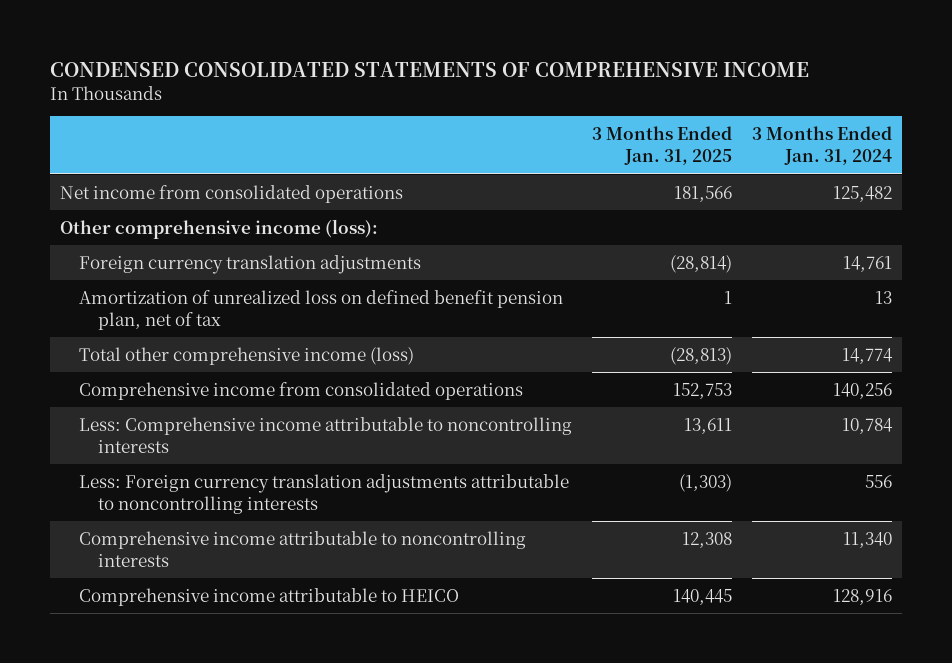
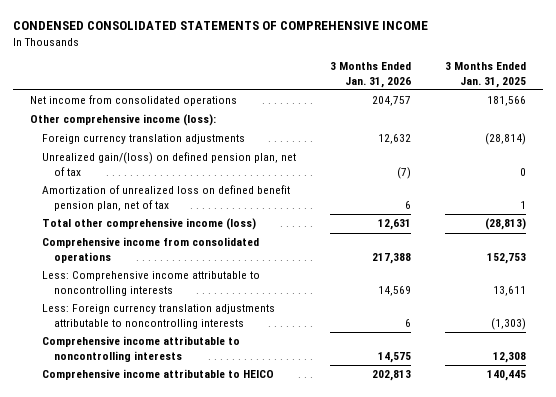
[752,126,893,166] 3 Months Ended Jan. 31, 2024 -> none
none -> [330,62,412,88] 3 Months Ended Jan. 31, 2026
none -> [41,152,296,176] Unrealized gain/(loss) on defined pension plan, net of tax

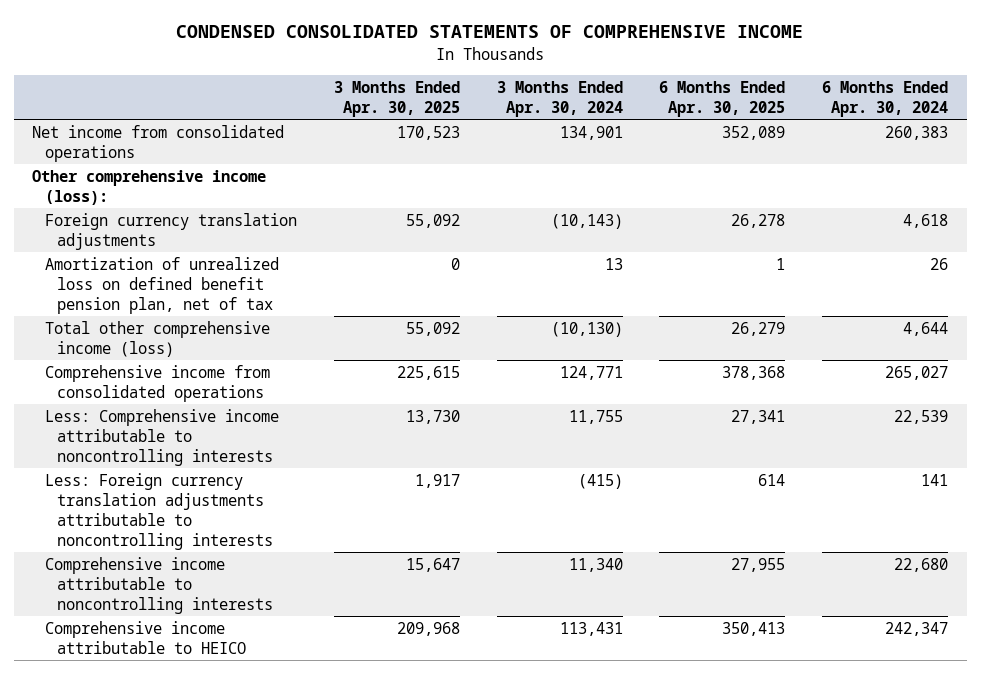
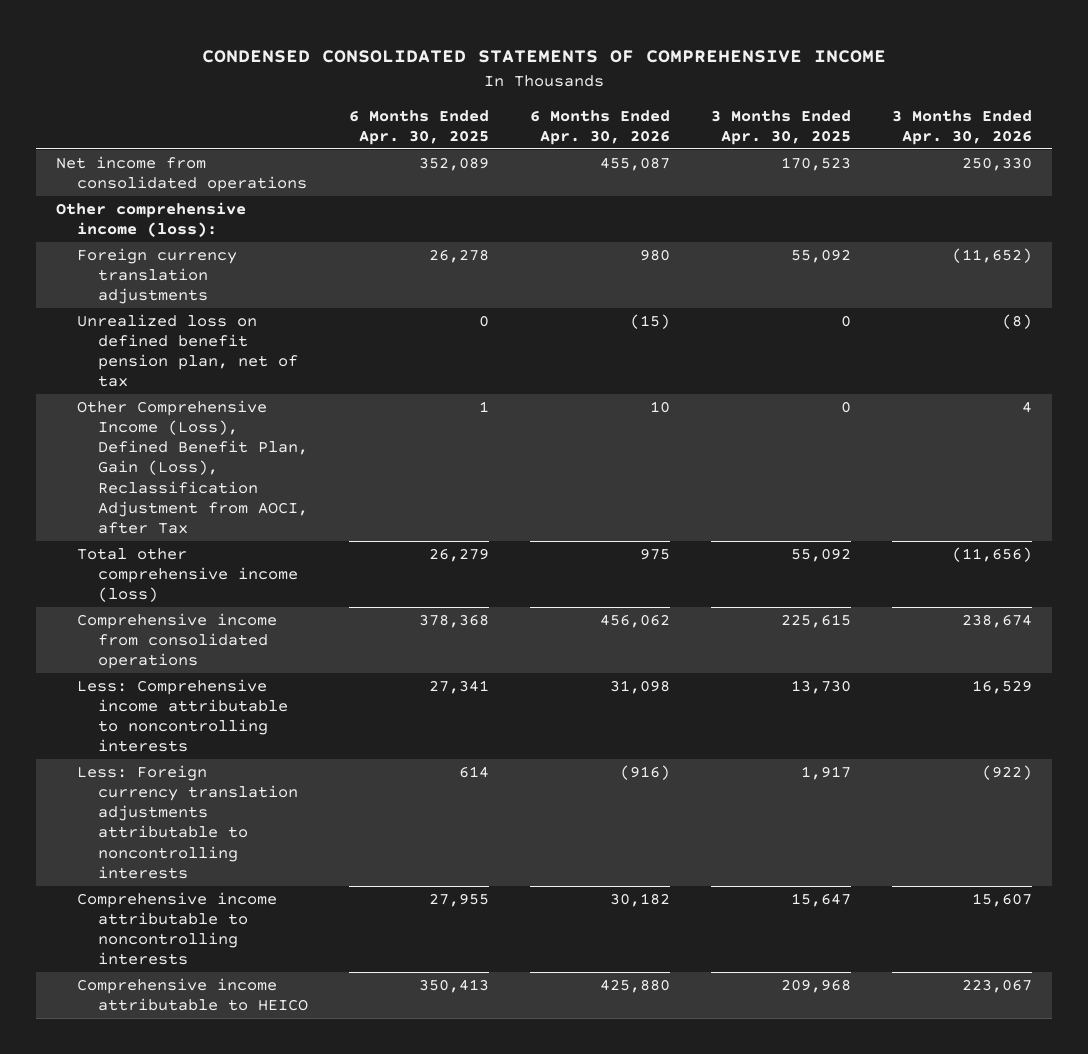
[496,80,623,117] 3 Months Ended Apr. 30, 2024 -> none
[822,80,949,117] 6 Months Ended Apr. 30, 2024 -> none
none -> [530,109,671,145] 6 Months Ended Apr. 30, 2026
none -> [891,109,1032,145] 3 Months Ended Apr. 30, 2026
[44,256,279,314] Amortization of unrealized loss on defined benefit pension plan, net of tax -> [77,314,299,388] Unrealized loss on defined benefit pension plan, net of tax
[776,257,786,270] 1 -> [479,315,490,328] 0
none -> [77,400,309,534] Other Comprehensive Income (Loss), Defined Benefit Plan, Gain (Loss), Reclassification Adjustment from AOCI, after Tax

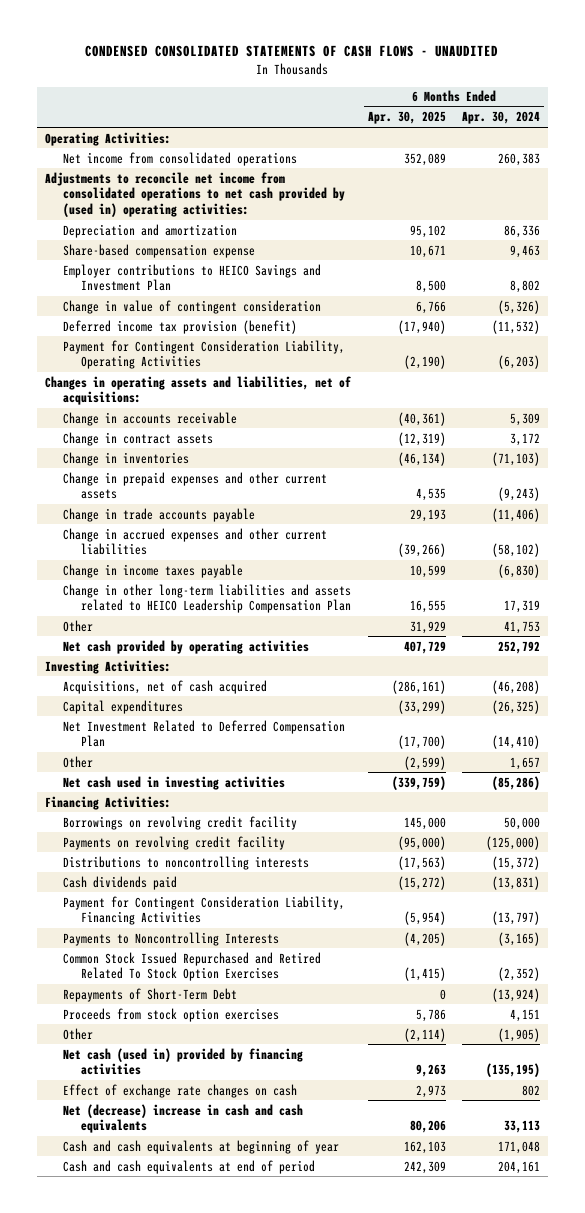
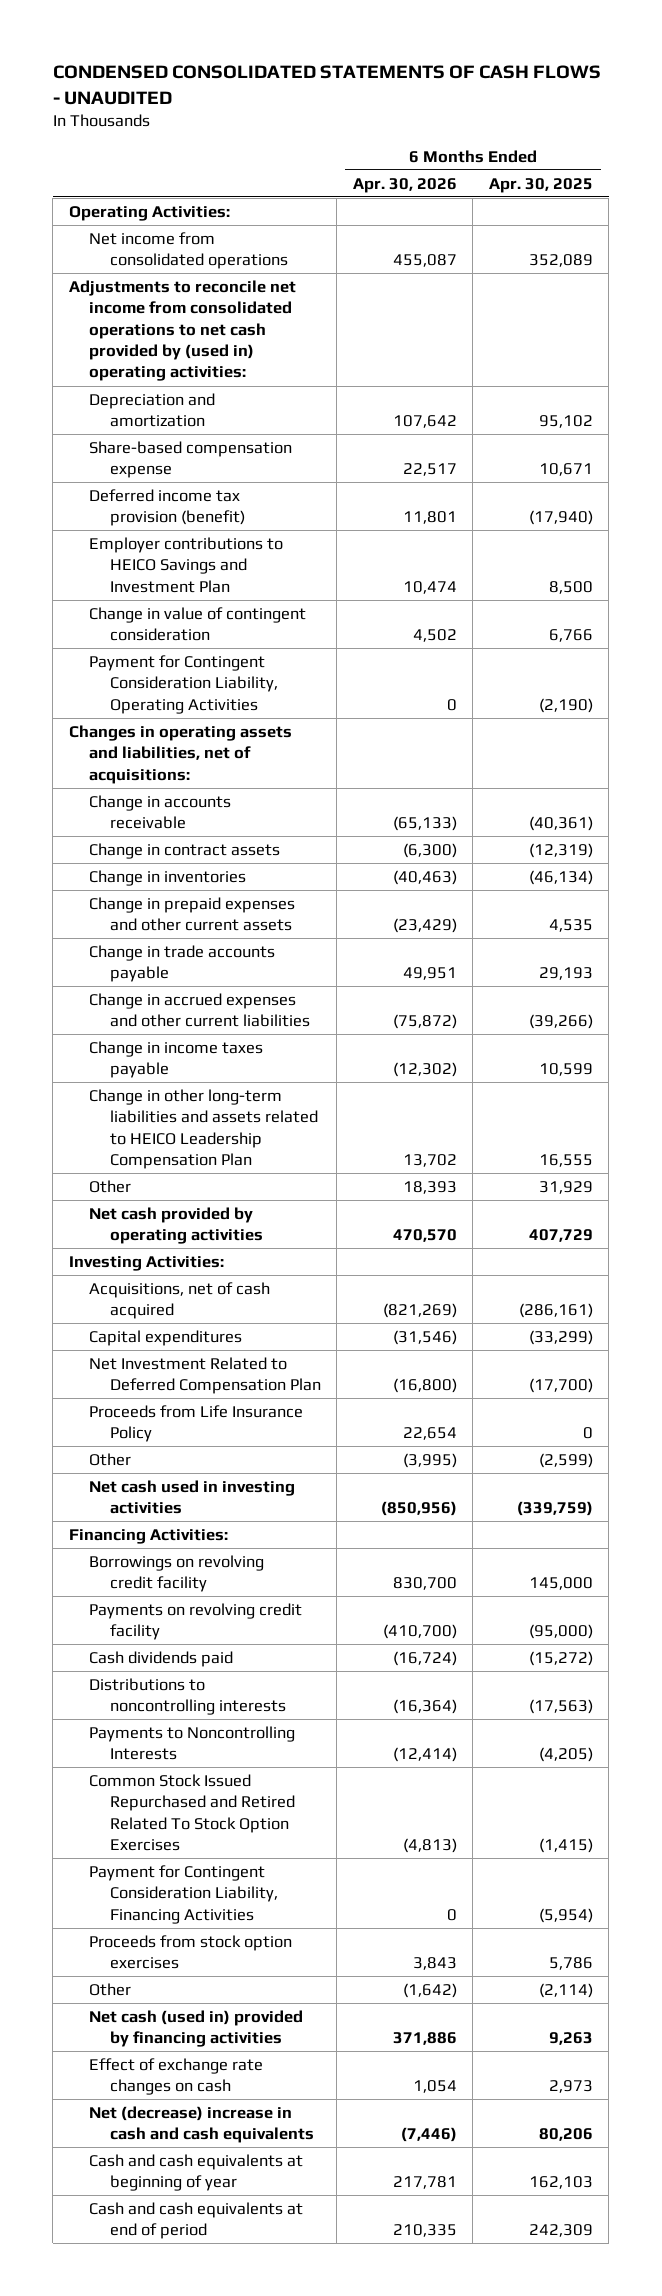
[462,111,541,125] Apr. 30, 2024 -> none
none -> [352,177,457,193] Apr. 30, 2026
[63,319,298,334] Deferred income tax provision (benefit) -> [89,488,245,527] Deferred income tax provision (benefit)
none -> [89,1404,304,1443] Proceeds from Life Insurance Policy
[63,855,310,870] Distributions to noncontrolling interests -> [89,1677,286,1716] Distributions to noncontrolling interests
[63,987,238,1002] Repayments of Short-Term Debt -> none
[63,895,346,926] Payment for Contingent Consideration Liability, Financing Activities -> [89,1864,278,1924] Payment for Contingent Consideration Liability, Financing Activities

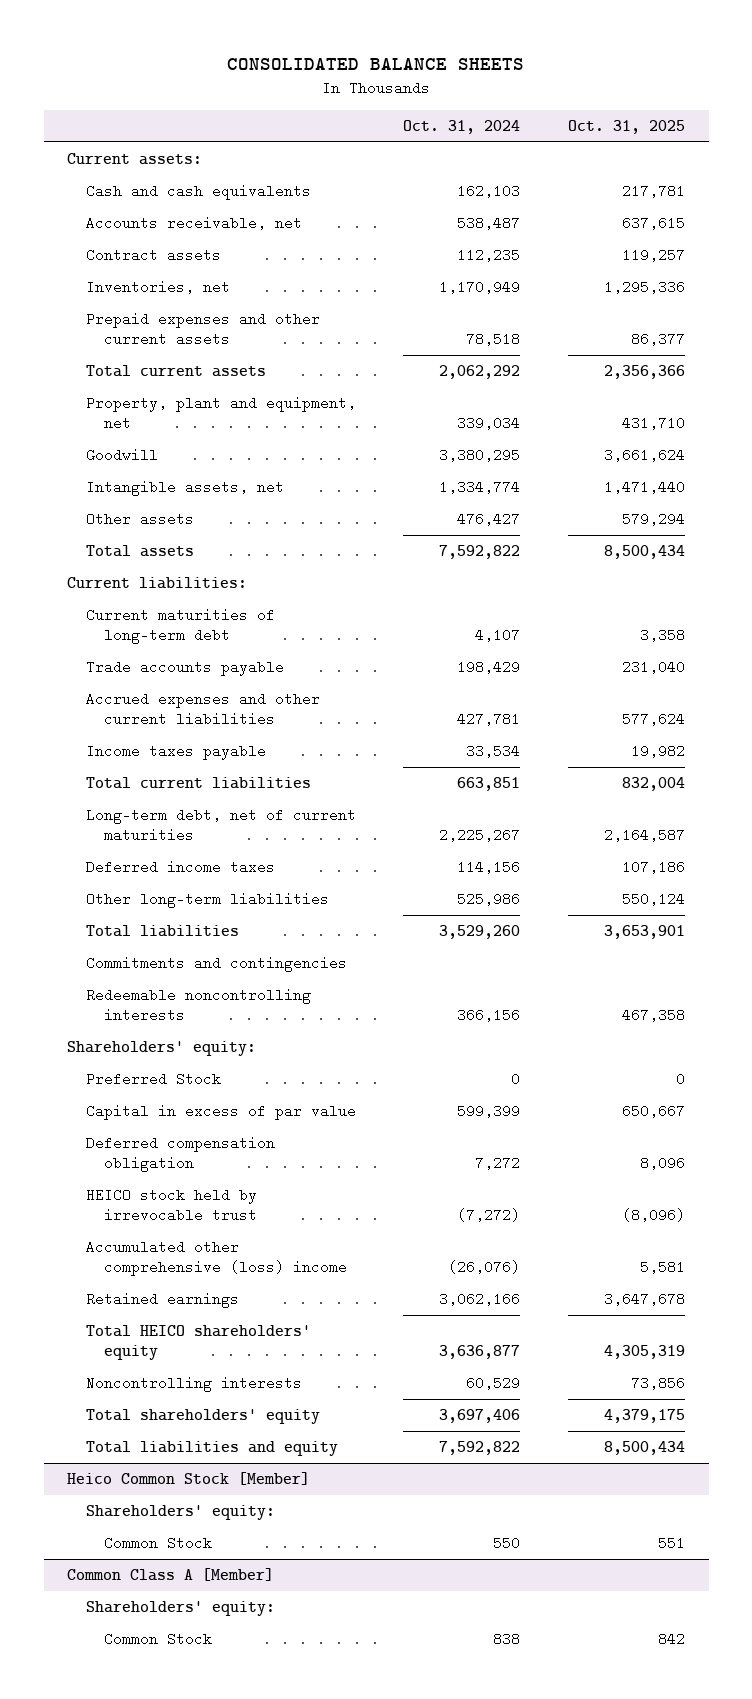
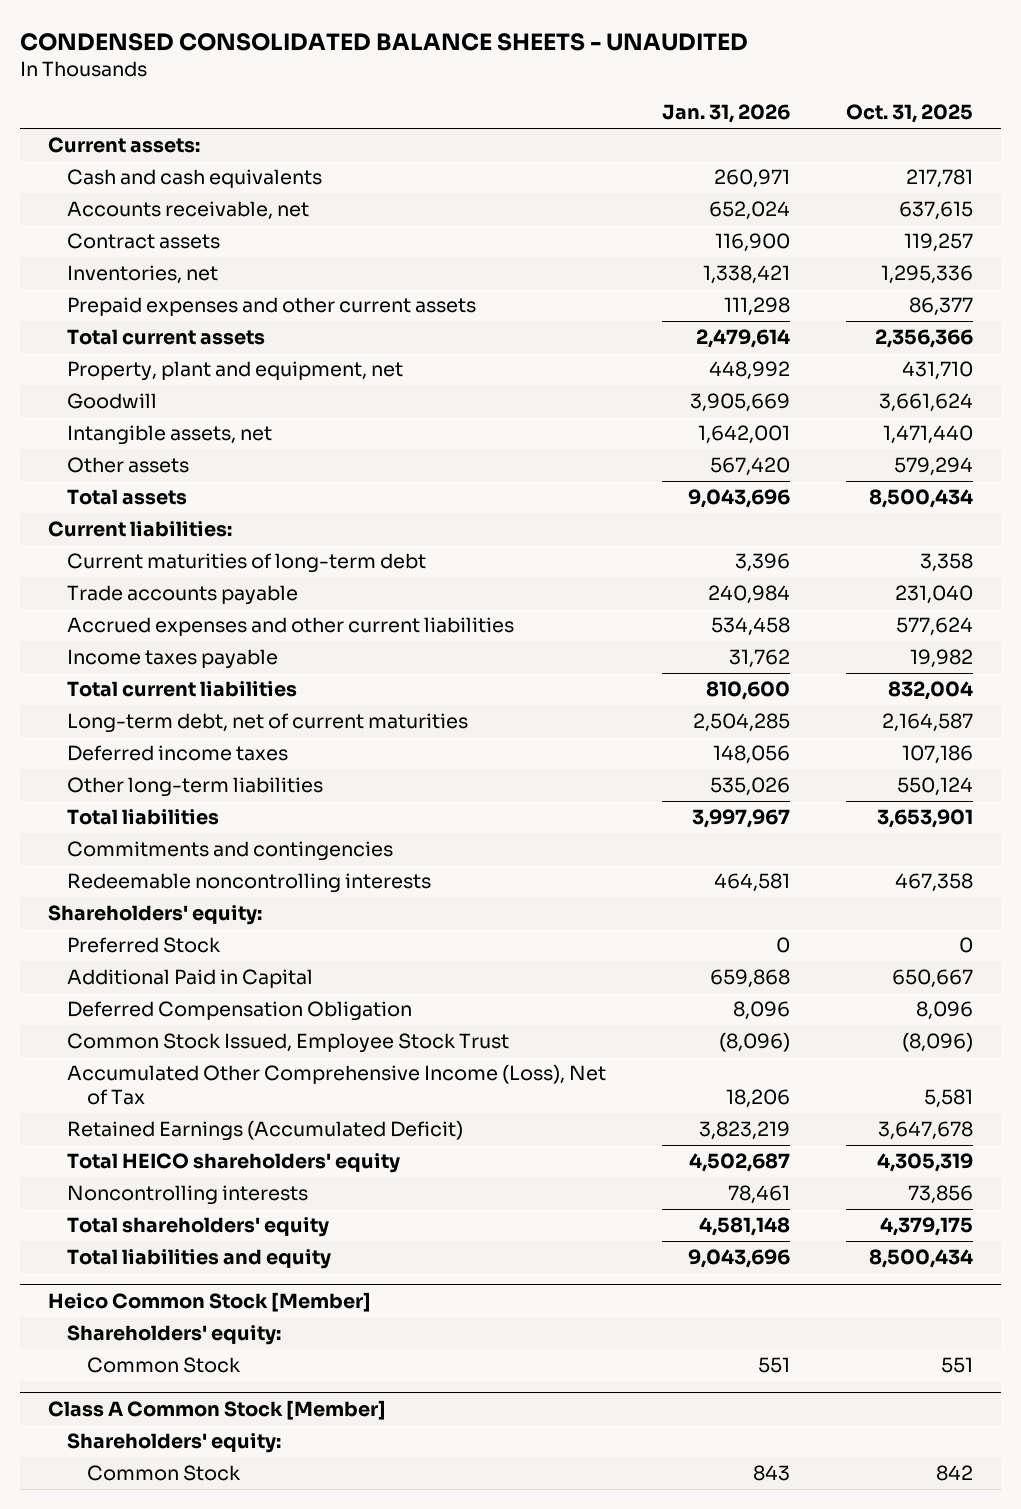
[227,57,525,70] CONSOLIDATED BALANCE SHEETS -> [19,33,748,52] CONDENSED CONSOLIDATED BALANCE SHEETS - UNAUDITED
[403,119,521,134] Oct. 31, 2024 -> none
none -> [662,104,791,124] Jan. 31, 2026
[85,1104,356,1121] Capital in excess of par value -> [67,969,314,989] Additional Paid in Capital
[85,1136,275,1172] Deferred compensation obligation -> [67,1001,413,1022] Deferred Compensation Obligation
[85,1188,258,1222] HEICO stock held by irrevocable trust -> [67,1033,510,1054] Common Stock Issued, Employee Stock Trust
[85,1240,348,1276] Accumulated other comprehensive (loss) income -> [67,1064,607,1105] Accumulated Other Comprehensive Income (Loss), Net of Tax
[85,1292,239,1309] Retained earnings -> [67,1120,464,1142] Retained Earnings (Accumulated Deficit)
[67,1568,275,1582] Common Class A [Member] -> [47,1399,386,1420] Class A Common Stock [Member]

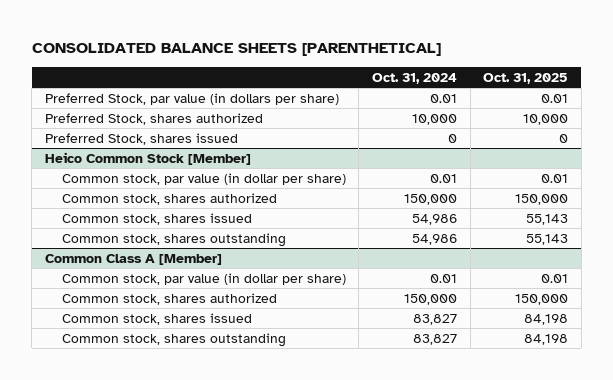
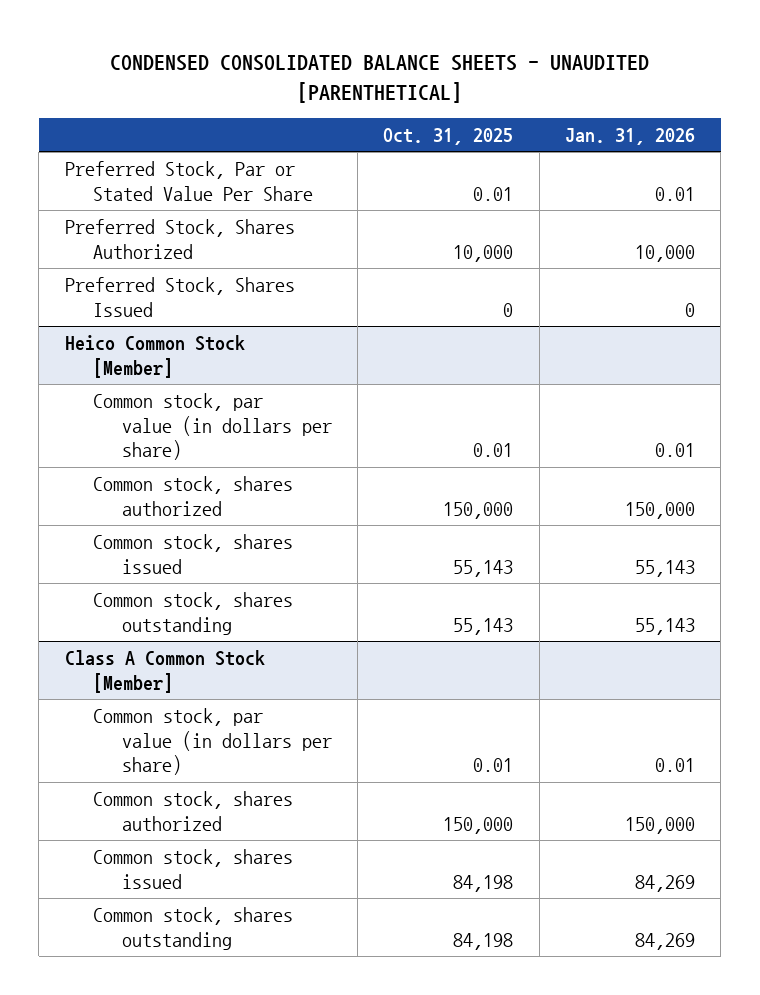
[31,43,441,57] CONSOLIDATED BALANCE SHEETS [PARENTHETICAL] -> [109,54,649,103] CONDENSED CONSOLIDATED BALANCE SHEETS - UNAUDITED [PARENTHETICAL]
[372,73,458,85] Oct. 31, 2024 -> none
none -> [565,128,696,146] Jan. 31, 2026
[44,92,339,105] Preferred Stock, par value (in dollars per share) -> [64,160,314,201] Preferred Stock, Par or Stated Value Per Share
[44,112,263,125] Preferred Stock, shares authorized -> [64,218,295,259] Preferred Stock, Shares Authorized
[44,132,238,145] Preferred Stock, shares issued -> [64,276,295,317] Preferred Stock, Shares Issued
[61,172,346,185] Common stock, par value (in dollar per share) -> [93,392,332,461] Common stock, par value (in dollars per share)
[44,253,222,265] Common Class A [Member] -> [64,649,265,693] Class A Common Stock [Member]
[61,272,346,285] Common stock, par value (in dollar per share) -> [93,707,332,776] Common stock, par value (in dollars per share)

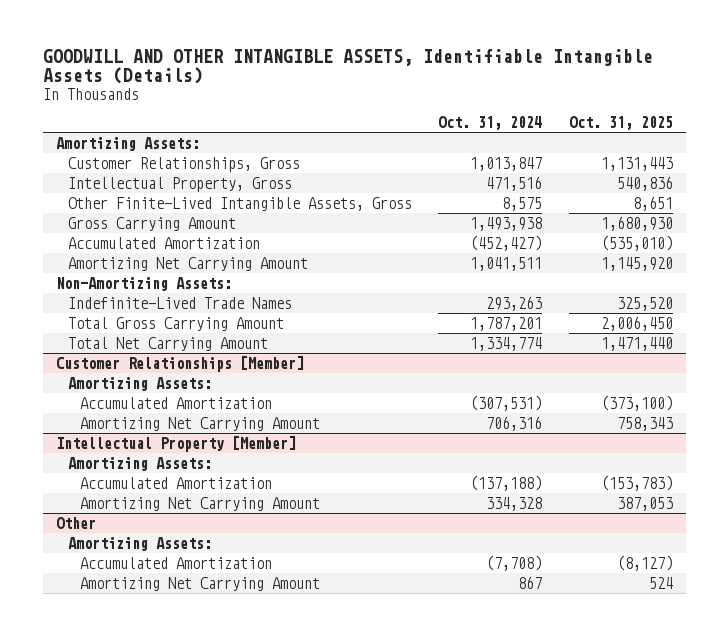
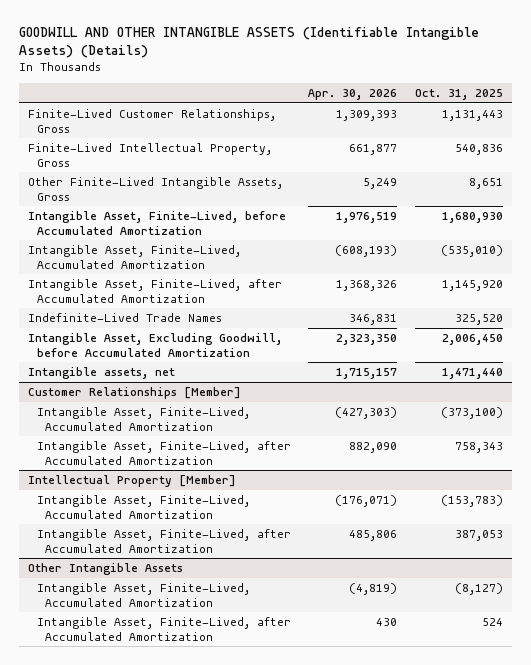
[42,48,653,85] GOODWILL AND OTHER INTANGIBLE ASSETS, Identifiable Intangible Assets (Details) -> [18,27,479,59] GOODWILL AND OTHER INTANGIBLE ASSETS (Identifiable Intangible Assets) (Details)
[438,116,543,131] Oct. 31, 2024 -> none
none -> [308,89,398,101] Apr. 30, 2026
[55,136,200,151] Amortizing Assets: -> none
[67,156,300,172] Customer Relationships, Gross -> [27,108,276,133] Finite-Lived Customer Relationships, Gross
[67,176,292,192] Intellectual Property, Gross -> [27,142,272,167] Finite-Lived Intellectual Property, Gross
[55,276,232,291] Non-Amortizing Assets: -> none
[67,216,236,231] Gross Carrying Amount -> [27,210,286,235] Intangible Asset, Finite-Lived, before Accumulated Amortization
[67,236,260,249] Accumulated Amortization -> [27,244,241,269] Intangible Asset, Finite-Lived, Accumulated Amortization
[67,256,308,271] Amortizing Net Carrying Amount -> [27,278,282,303] Intangible Asset, Finite-Lived, after Accumulated Amortization
[67,316,284,331] Total Gross Carrying Amount -> [27,332,282,357] Intangible Asset, Excluding Goodwill, before Accumulated Amortization
[67,336,268,351] Total Net Carrying Amount -> [27,366,175,379] Intangible assets, net
[67,376,212,391] Amortizing Assets: -> none
[79,396,272,409] Accumulated Amortization -> [36,406,250,431] Intangible Asset, Finite-Lived, Accumulated Amortization
[79,416,320,431] Amortizing Net Carrying Amount -> [36,440,291,465] Intangible Asset, Finite-Lived, after Accumulated Amortization
[67,456,212,471] Amortizing Assets: -> none
[67,536,212,551] Amortizing Assets: -> none
[79,476,272,489] Accumulated Amortization -> [36,494,250,519] Intangible Asset, Finite-Lived, Accumulated Amortization
[79,496,320,511] Amortizing Net Carrying Amount -> [36,528,291,553] Intangible Asset, Finite-Lived, after Accumulated Amortization
[55,516,96,529] Other -> [27,562,183,575] Other Intangible Assets
[79,556,272,569] Accumulated Amortization -> [36,582,250,607] Intangible Asset, Finite-Lived, Accumulated Amortization
[79,576,320,591] Amortizing Net Carrying Amount -> [36,616,291,641] Intangible Asset, Finite-Lived, after Accumulated Amortization

